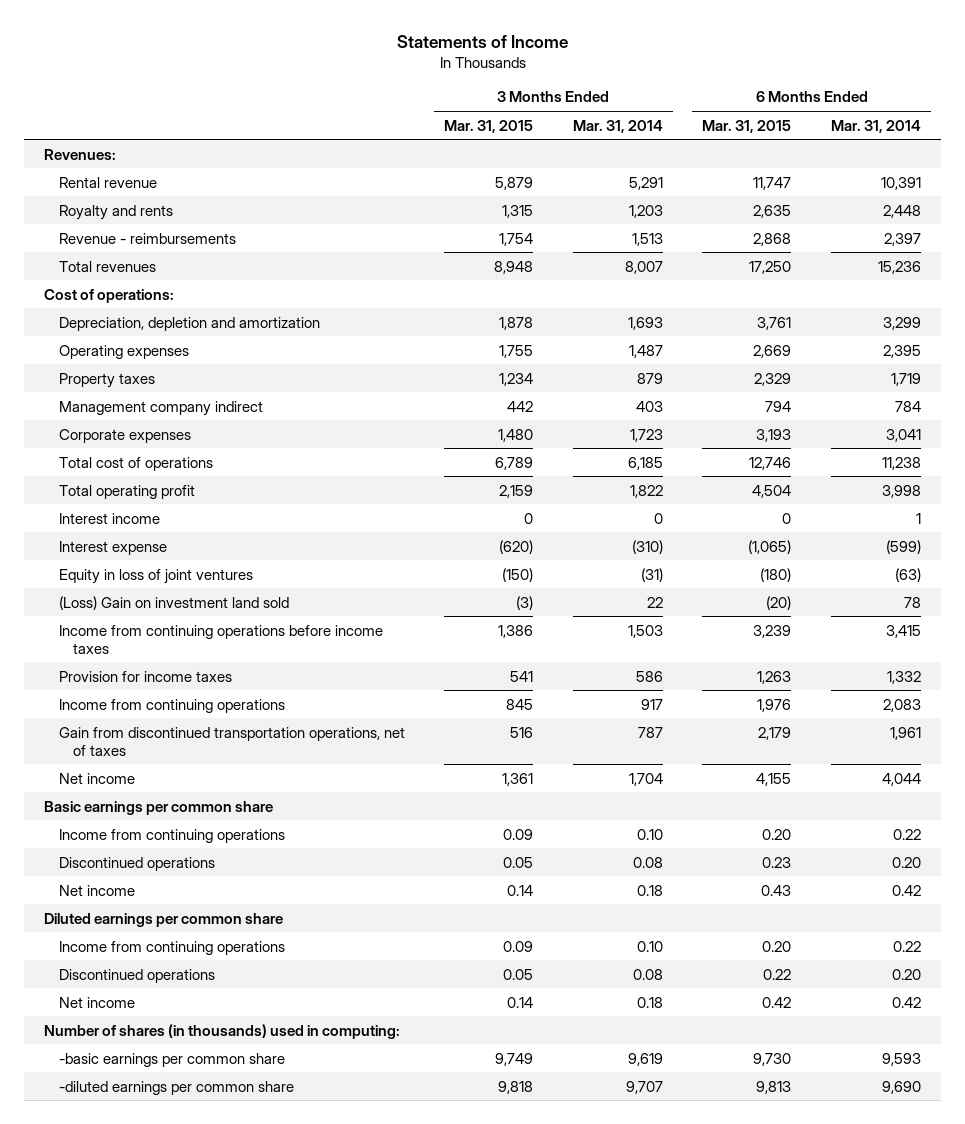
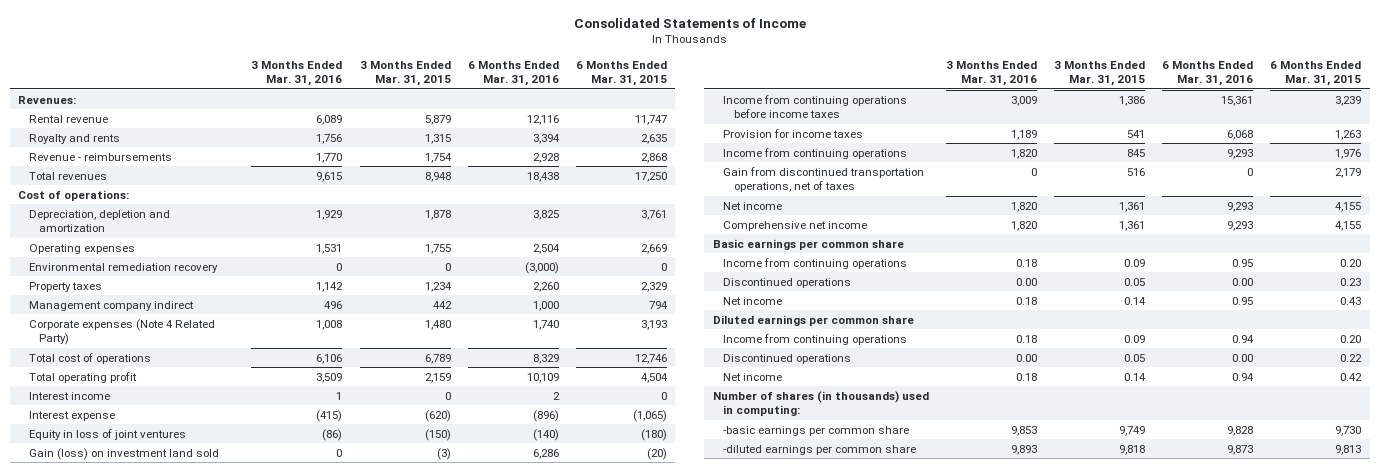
[396,34,568,48] Statements of Income -> [573,17,806,28] Consolidated Statements of Income
[572,119,663,133] Mar. 31, 2014 -> none
[830,119,921,133] Mar. 31, 2014 -> none
none -> [251,60,343,87] 3 Months Ended Mar. 31, 2016
none -> [467,60,559,87] 6 Months Ended Mar. 31, 2016
none -> [28,262,218,273] Environmental remediation recovery
[58,428,191,443] Corporate expenses -> [28,318,215,346] Corporate expenses (Note 4 Related Party)
[58,595,289,610] (Loss) Gain on investment land sold -> [28,447,219,460] Gain (loss) on investment land sold
none -> [723,220,868,231] Comprehensive net income

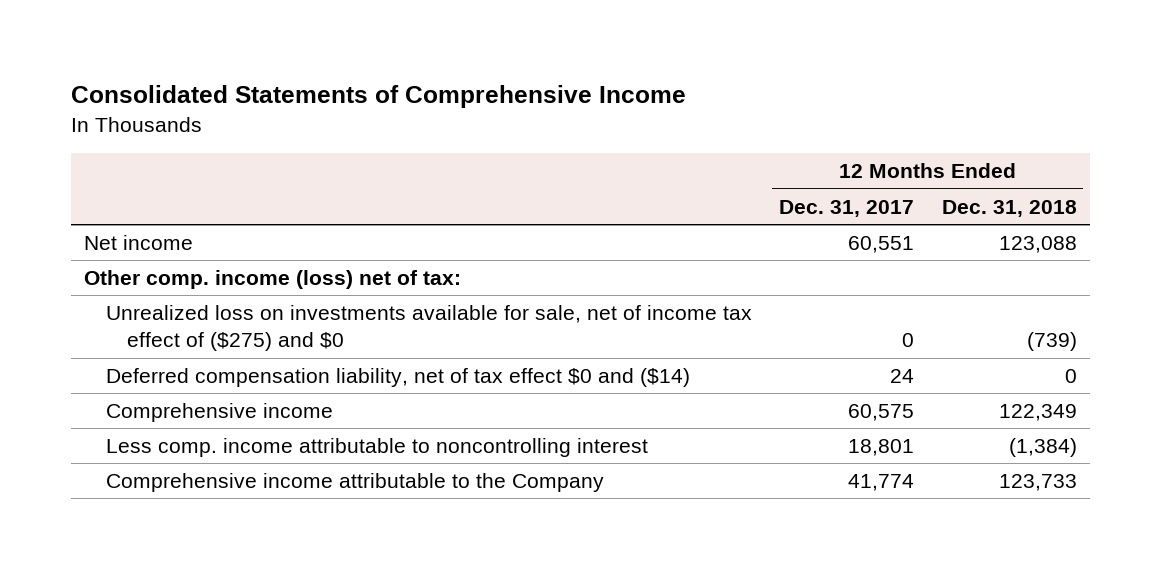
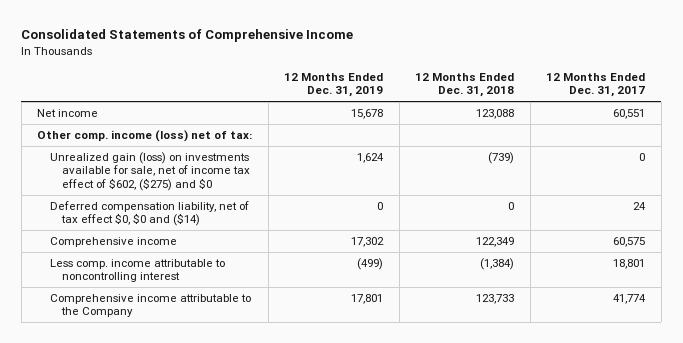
none -> [284,72,384,98] 12 Months Ended Dec. 31, 2019
[105,305,752,352] Unrealized loss on investments available for sale, net of income tax effect of ($275) and $0 -> [49,151,250,191] Unrealized gain (loss) on investments available for sale, net of income tax effect of $602, ($275) and $0
[105,368,690,388] Deferred compensation liability, net of tax effect $0 and ($14) -> [49,200,249,227] Deferred compensation liability, net of tax effect $0, $0 and ($14)

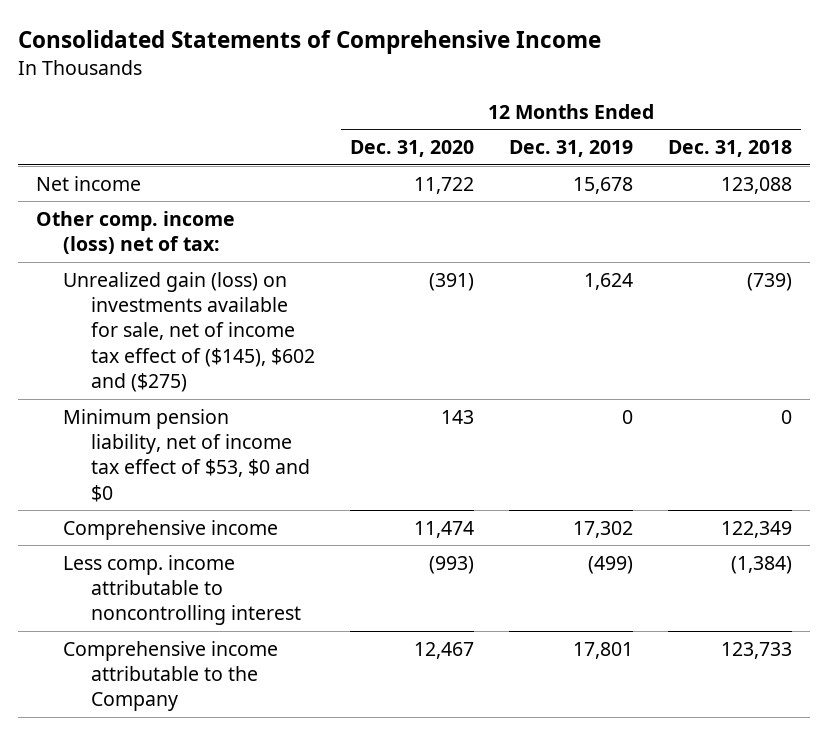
[546,72,646,98] 12 Months Ended Dec. 31, 2017 -> none
none -> [349,140,474,158] Dec. 31, 2020
[49,151,250,191] Unrealized gain (loss) on investments available for sale, net of income tax effect of $602, ($275) and $0 -> [63,271,315,392] Unrealized gain (loss) on investments available for sale, net of income tax effect of ($145), $602 and ($275)
[49,200,249,227] Deferred compensation liability, net of tax effect $0, $0 and ($14) -> [63,408,310,502] Minimum pension liability, net of income tax effect of $53, $0 and $0

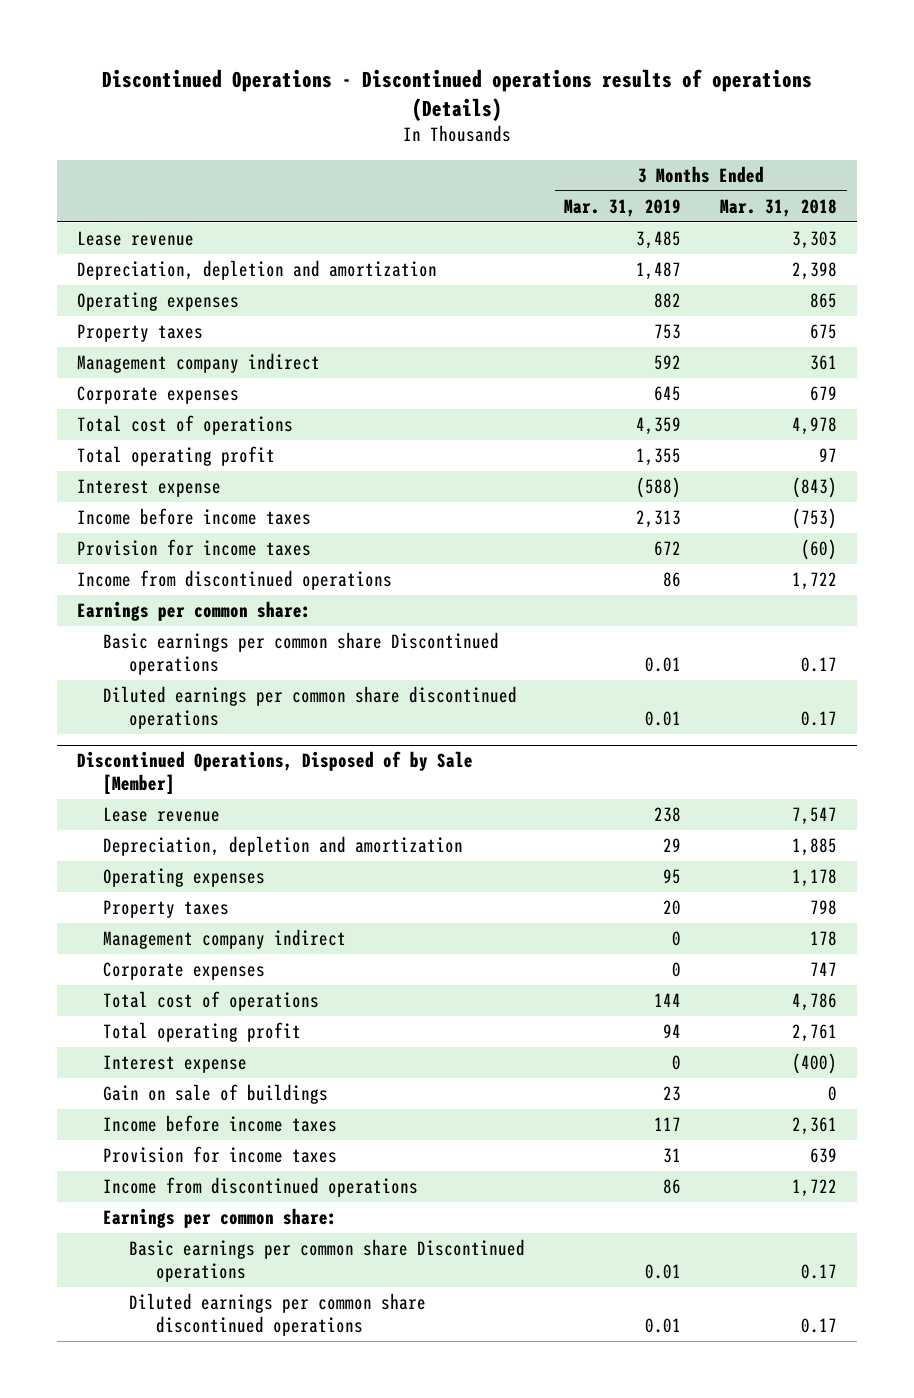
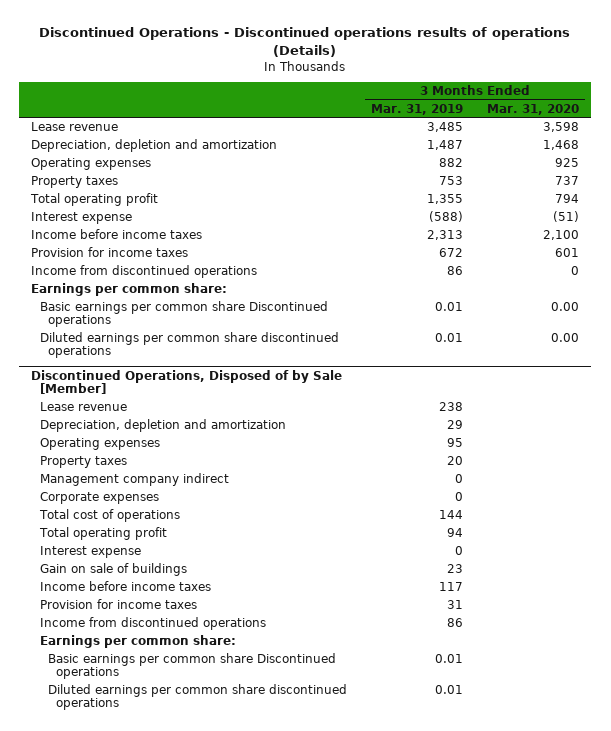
[720,198,838,217] Mar. 31, 2018 -> none
none -> [487,103,580,115] Mar. 31, 2020
[76,353,320,374] Management company indirect -> none
[76,386,239,405] Corporate expenses -> none
[76,415,293,436] Total cost of operations -> none

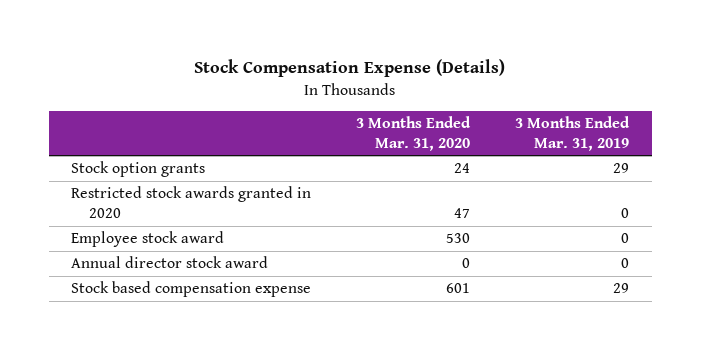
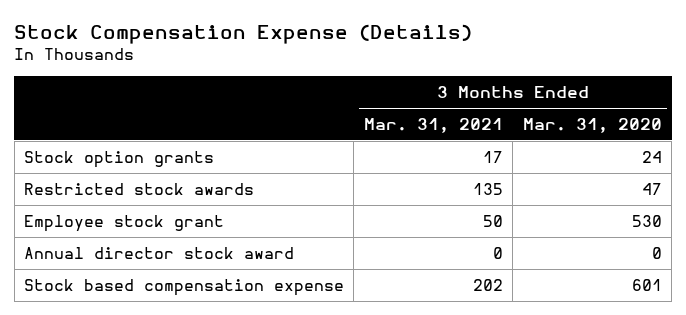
[515,115,631,151] 3 Months Ended Mar. 31, 2019 -> none
none -> [363,117,503,133] Mar. 31, 2021
[71,186,312,218] Restricted stock awards granted in 2020 -> [24,182,255,195] Restricted stock awards
[71,231,225,248] Employee stock award -> [24,214,225,232] Employee stock grant

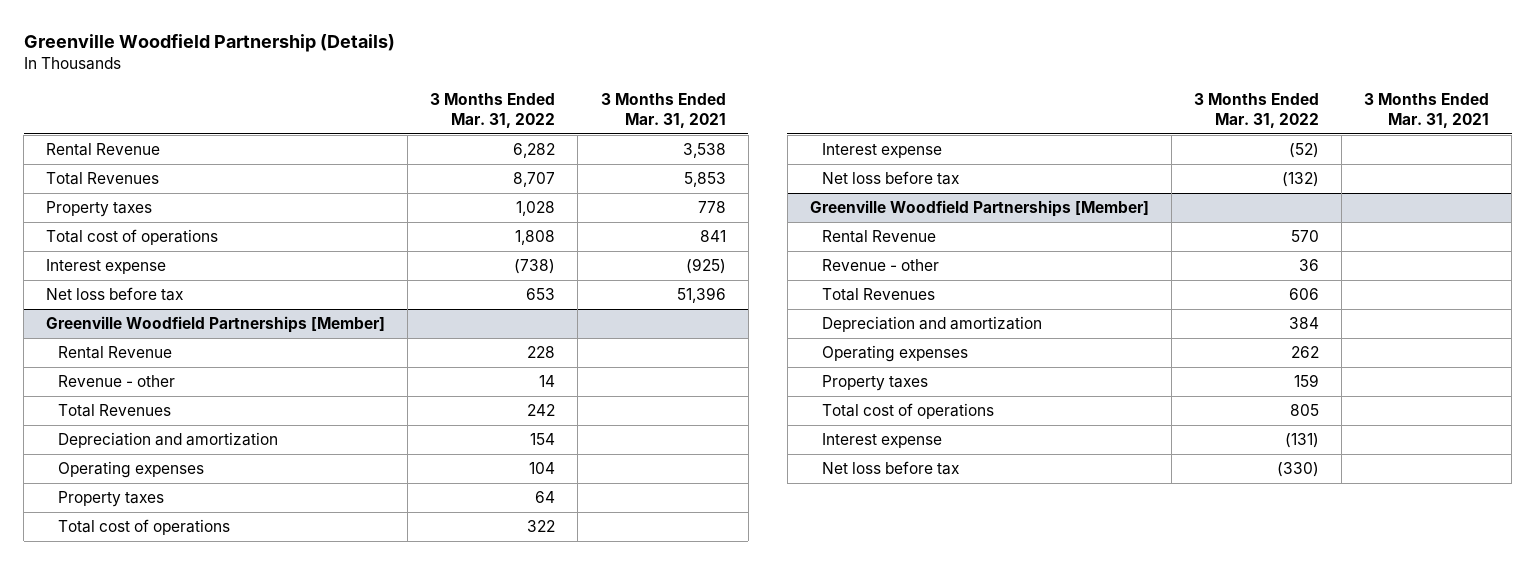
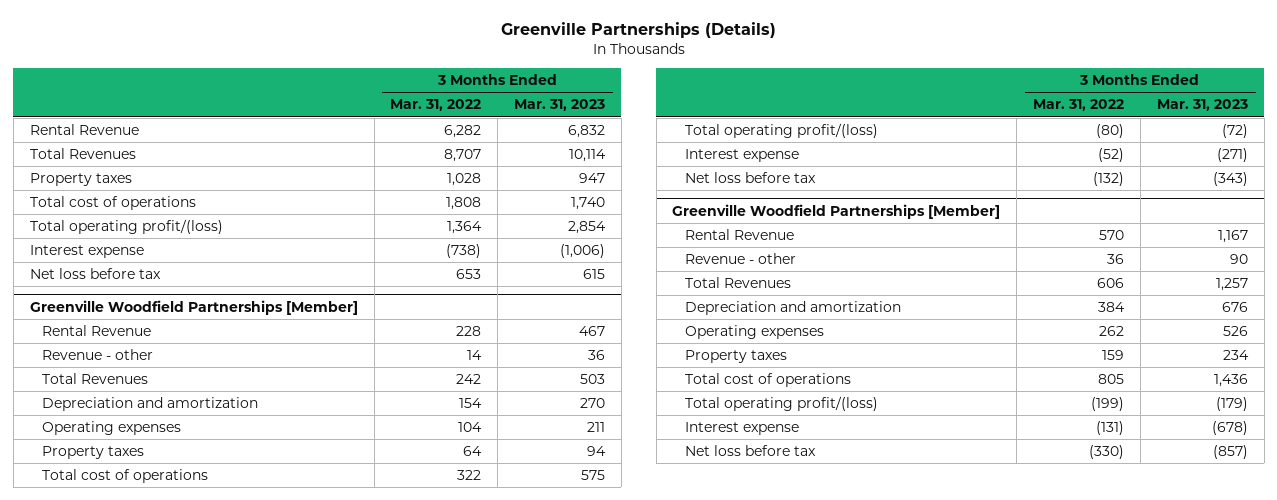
[23,33,395,52] Greenville Woodfield Partnership (Details) -> [500,22,776,39] Greenville Partnerships (Details)
[600,92,726,129] 3 Months Ended Mar. 31, 2021 -> none
none -> [513,99,605,112] Mar. 31, 2023
none -> [29,219,223,235] Total operating profit/(loss)
none -> [685,123,879,139] Total operating profit/(loss)
none -> [685,396,879,412] Total operating profit/(loss)

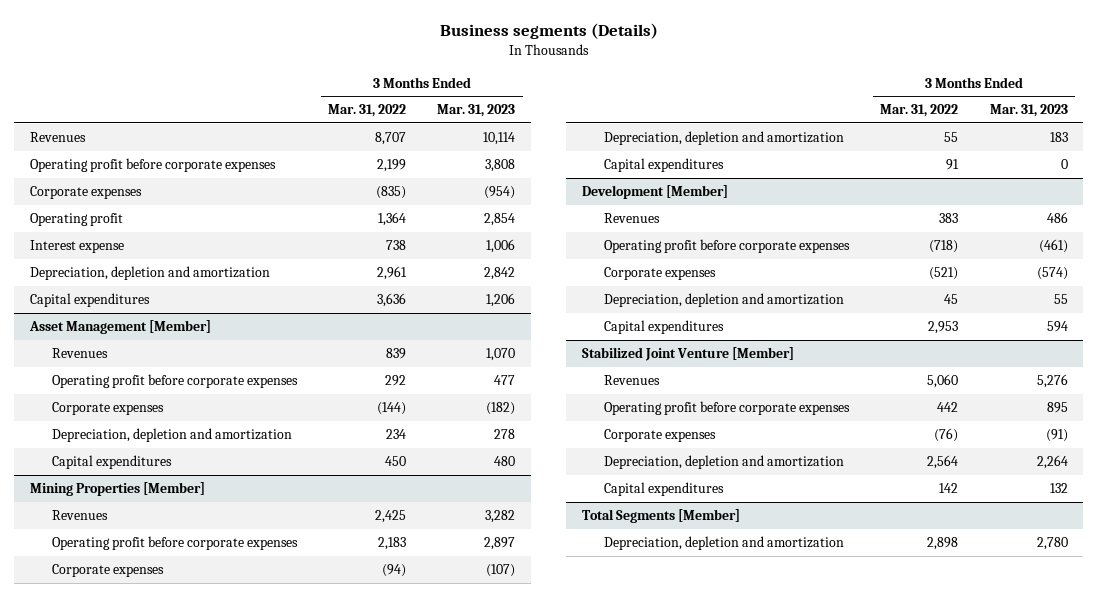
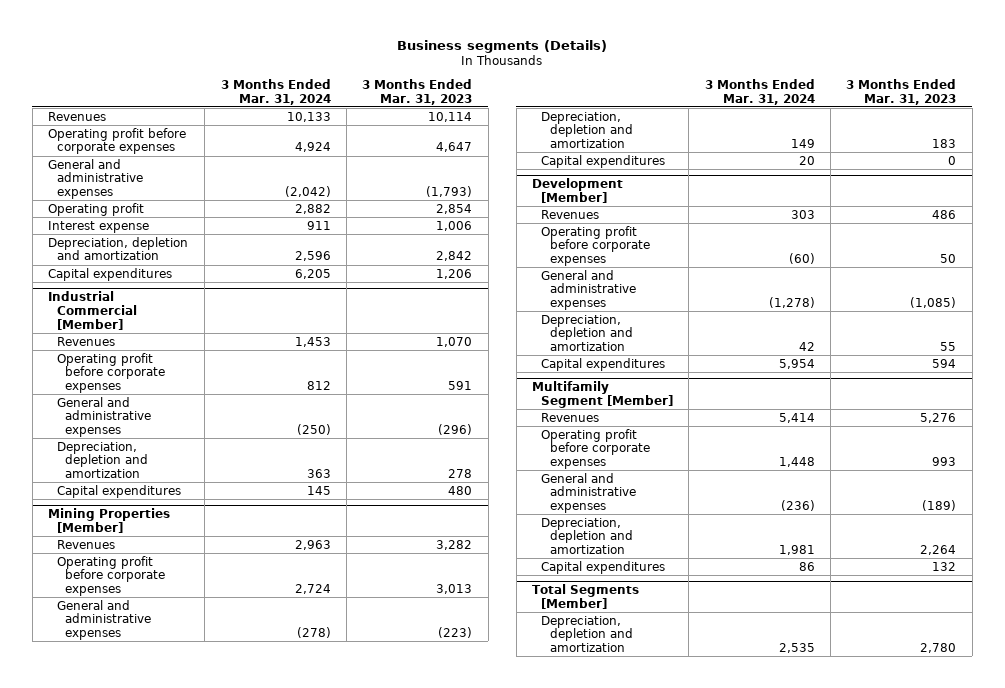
[328,104,407,118] Mar. 31, 2022 -> none
none -> [220,78,331,105] 3 Months Ended Mar. 31, 2024
[29,186,142,200] Corporate expenses -> none
[485,159,516,173] 3,808 -> [436,142,473,153] 4,647
none -> [48,158,143,199] General and administrative expenses
[28,320,211,335] Asset Management [Member] -> none
none -> [48,291,137,330] Industrial Commercial [Member]
[52,402,165,416] Corporate expenses -> none
[494,375,516,386] 477 -> [448,380,473,390] 591
none -> [56,396,152,437] General and administrative expenses
[52,564,165,578] Corporate expenses -> none
[484,537,516,551] 2,897 -> [436,583,473,594] 3,013
none -> [56,599,152,640] General and administrative expenses
[604,267,717,281] Corporate expenses -> none
[1038,239,1068,254] (461) -> [940,253,957,263] 50
none -> [540,269,636,310] General and administrative expenses
[581,347,794,362] Stabilized Joint Venture [Member] -> none
none -> [532,381,673,409] Multifamily Segment [Member]
[604,429,717,443] Corporate expenses -> none
[1046,402,1068,414] 895 -> [932,456,957,466] 993
none -> [540,472,636,513] General and administrative expenses

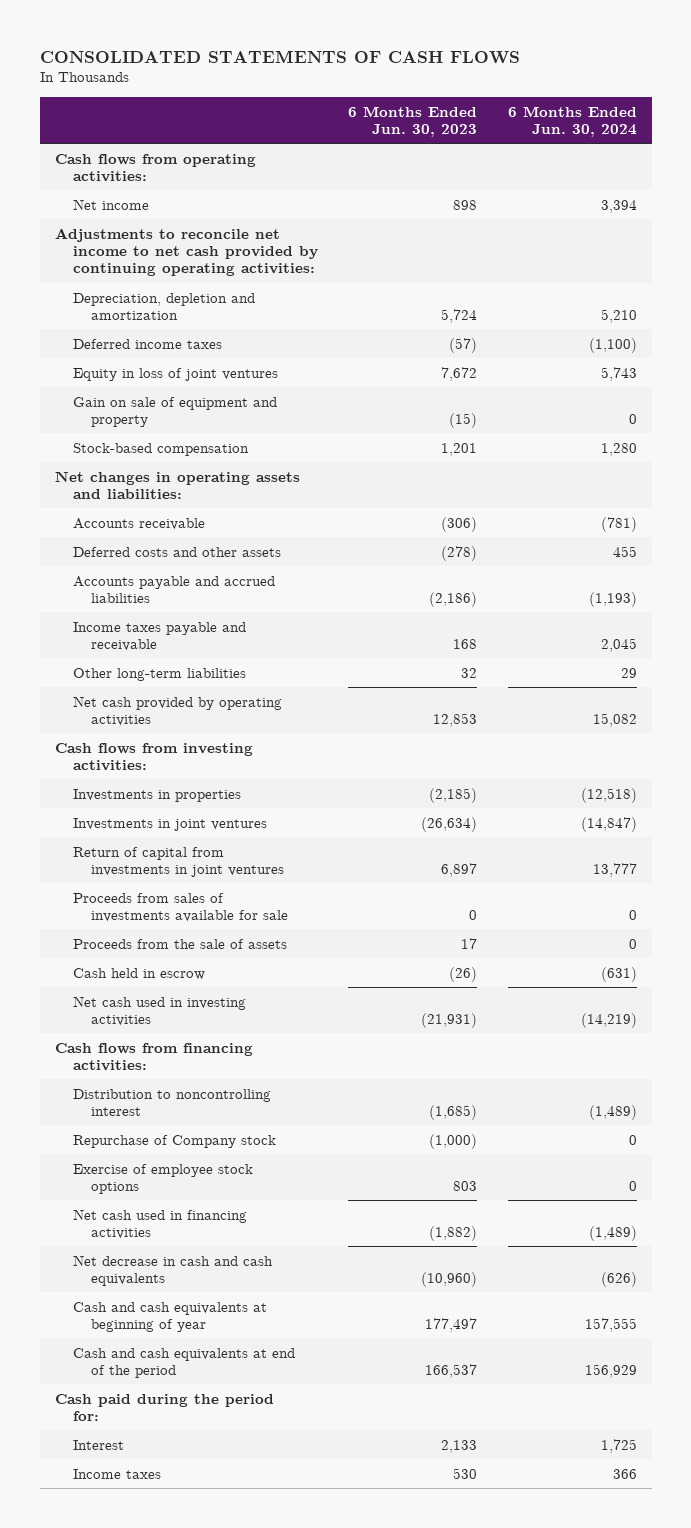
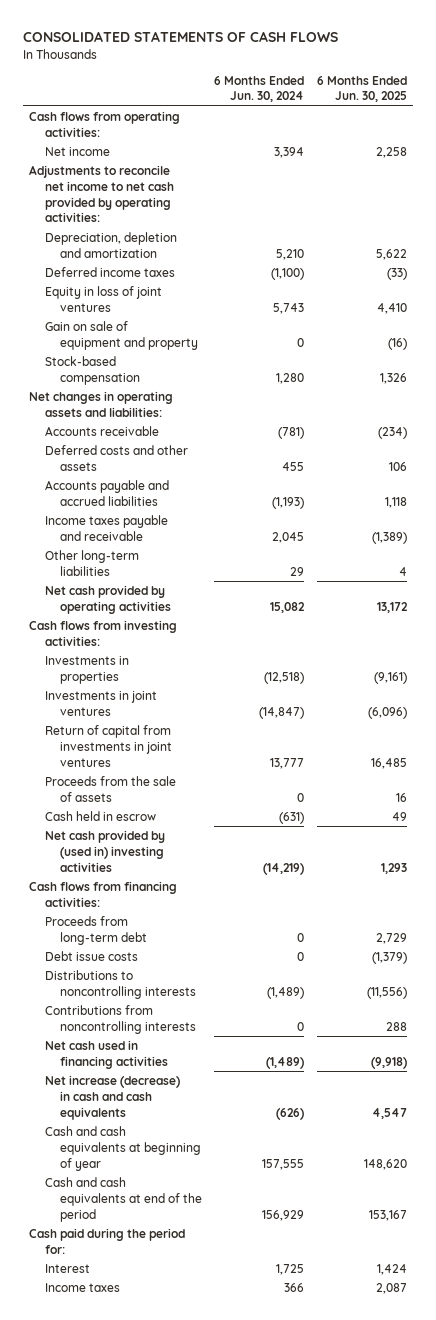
[348,105,478,138] 6 Months Ended Jun. 30, 2023 -> none
none -> [316,75,407,103] 6 Months Ended Jun. 30, 2025
[54,227,318,277] Adjustments to reconcile net income to net cash provided by continuing operating activities: -> [29,164,174,223] Adjustments to reconcile net income to net cash provided by operating activities:
[72,892,288,922] Proceeds from sales of investments available for sale -> none
[72,995,246,1026] Net cash used in investing activities -> [44,829,165,872] Net cash provided by (used in) investing activities
[72,1134,276,1148] Repurchase of Company stock -> none
[72,1163,253,1194] Exercise of employee stock options -> none
none -> [44,915,148,945] Proceeds from long-term debt
none -> [44,950,138,961] Debt issue costs
[72,1088,271,1116] Distribution to noncontrolling interest -> [44,969,197,999] Distributions to noncontrolling interests
none -> [44,1004,197,1034] Contributions from noncontrolling interests
[72,1254,273,1286] Net decrease in cash and cash equivalents -> [44,1074,180,1120] Net increase (decrease) in cash and cash equivalents

